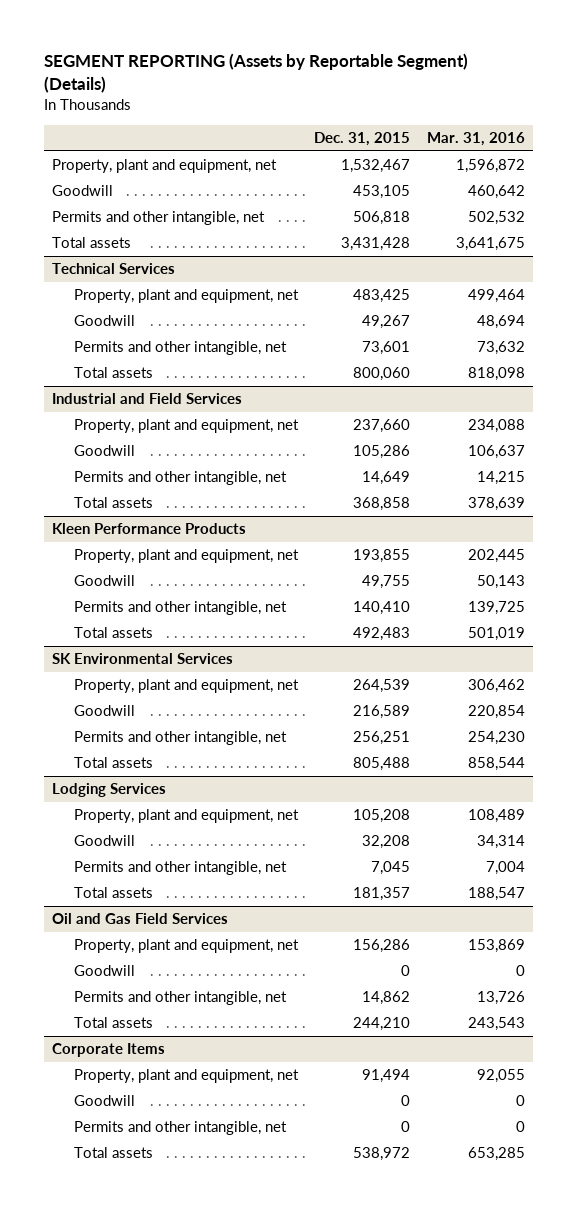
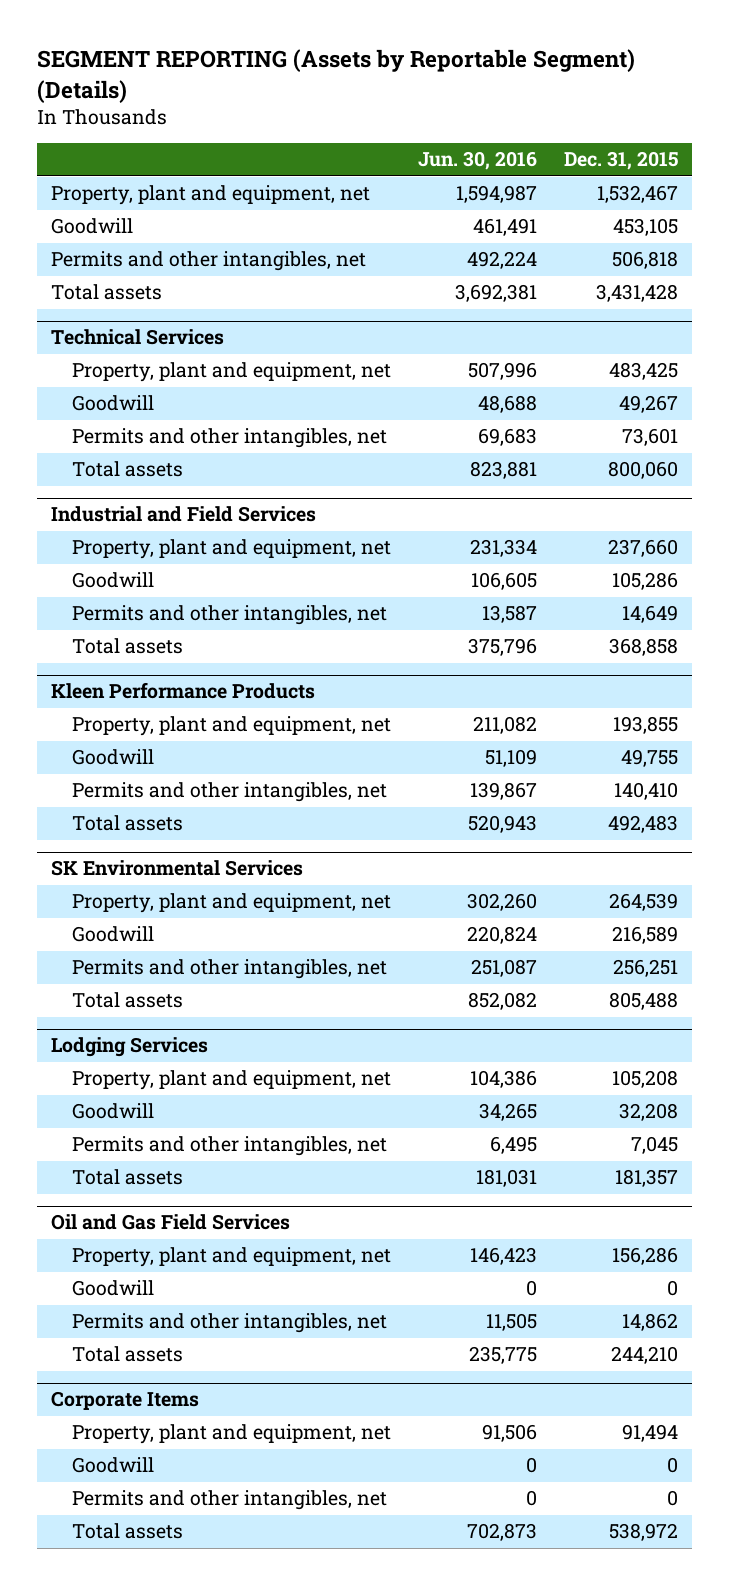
[426,132,525,147] Mar. 31, 2016 -> none
none -> [418,151,538,171] Jun. 30, 2016
[52,211,266,226] Permits and other intangible, net -> [50,251,366,272] Permits and other intangibles, net
[74,341,288,356] Permits and other intangible, net -> [72,428,388,449] Permits and other intangibles, net
[74,471,288,486] Permits and other intangible, net -> [72,605,388,626] Permits and other intangibles, net
[74,601,288,616] Permits and other intangible, net -> [72,782,388,803] Permits and other intangibles, net
[74,731,288,746] Permits and other intangible, net -> [72,959,388,980] Permits and other intangibles, net
[74,861,288,876] Permits and other intangible, net -> [72,1136,388,1157] Permits and other intangibles, net
[74,991,288,1006] Permits and other intangible, net -> [72,1313,388,1334] Permits and other intangibles, net
[74,1121,288,1136] Permits and other intangible, net -> [72,1490,388,1511] Permits and other intangibles, net

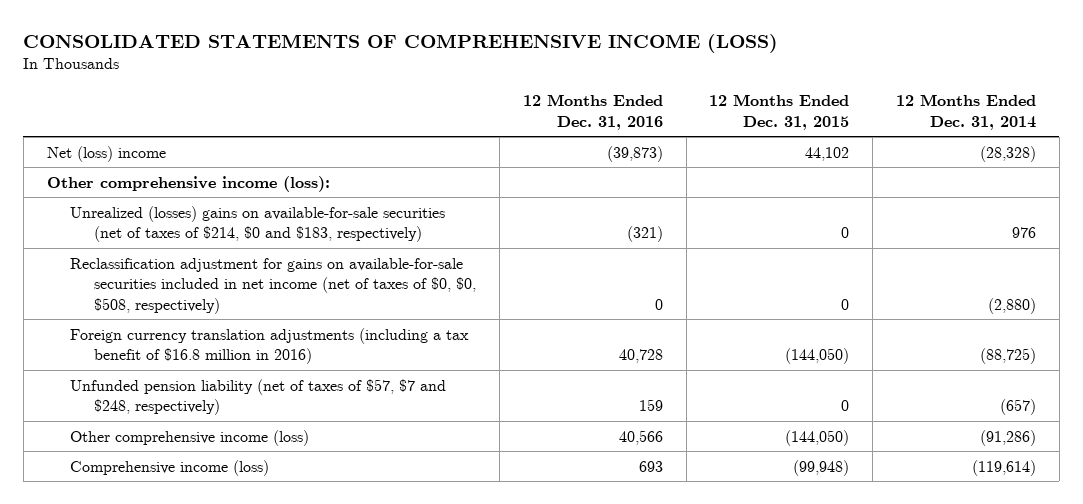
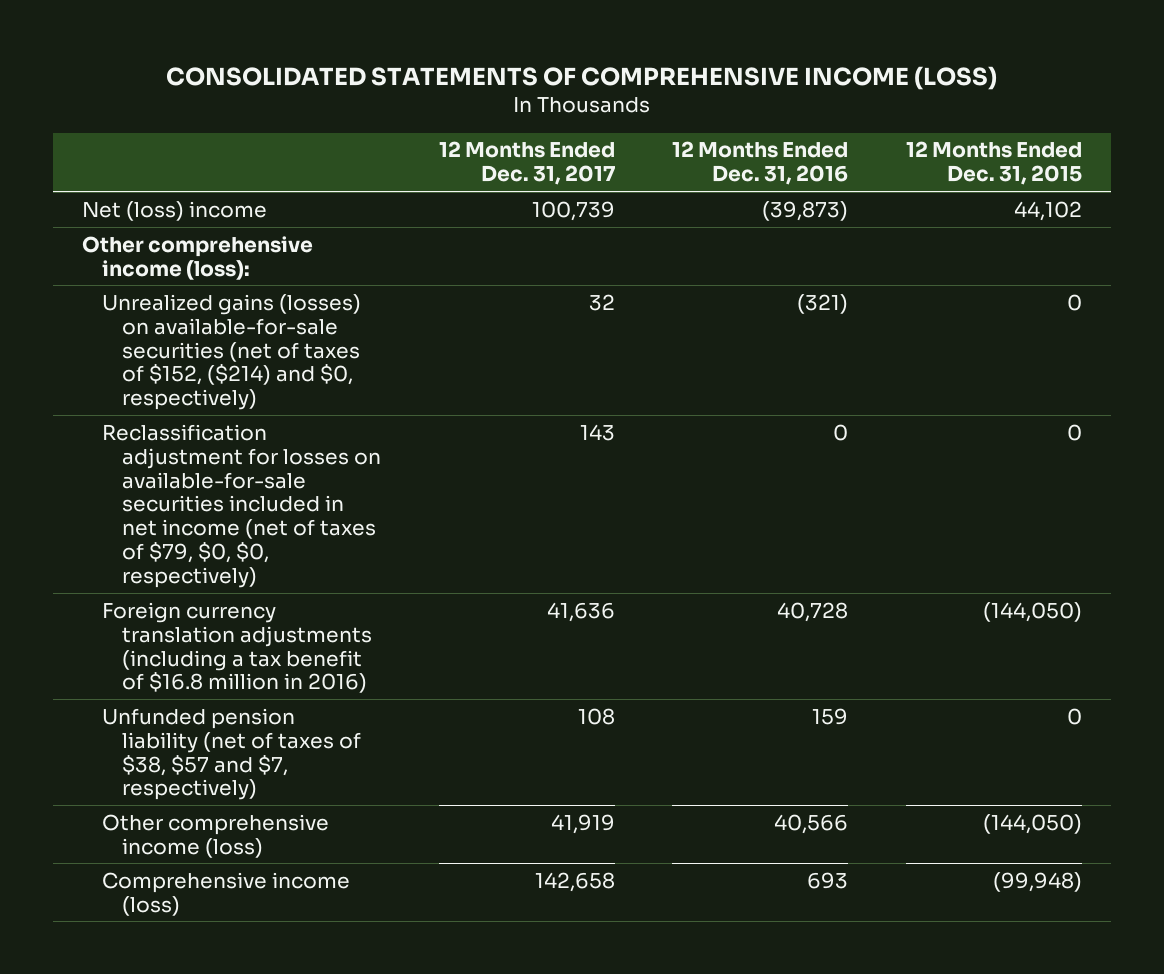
[896,94,1037,130] 12 Months Ended Dec. 31, 2014 -> none
none -> [438,141,615,186] 12 Months Ended Dec. 31, 2017
[70,205,446,243] Unrealized (losses) gains on available-for-sale securities (net of taxes of $214, $0 and $183, respectively) -> [101,293,361,411] Unrealized gains (losses) on available-for-sale securities (net of taxes of $152, ($214) and $0, respectively)
[70,257,477,314] Reclassification adjustment for gains on available-for-sale securities included in net income (net of taxes of $0, $0, $508, respectively) -> [101,423,381,589] Reclassification adjustment for losses on available-for-sale securities included in net income (net of taxes of $79, $0, $0, respectively)
[70,378,447,416] Unfunded pension liability (net of taxes of $57, $7 and $248, respectively) -> [101,707,361,801] Unfunded pension liability (net of taxes of $38, $57 and $7, respectively)

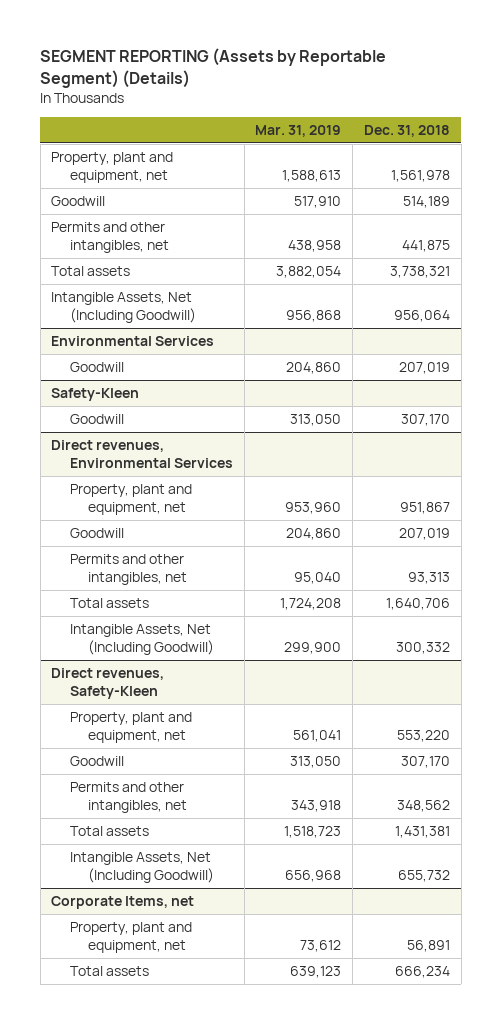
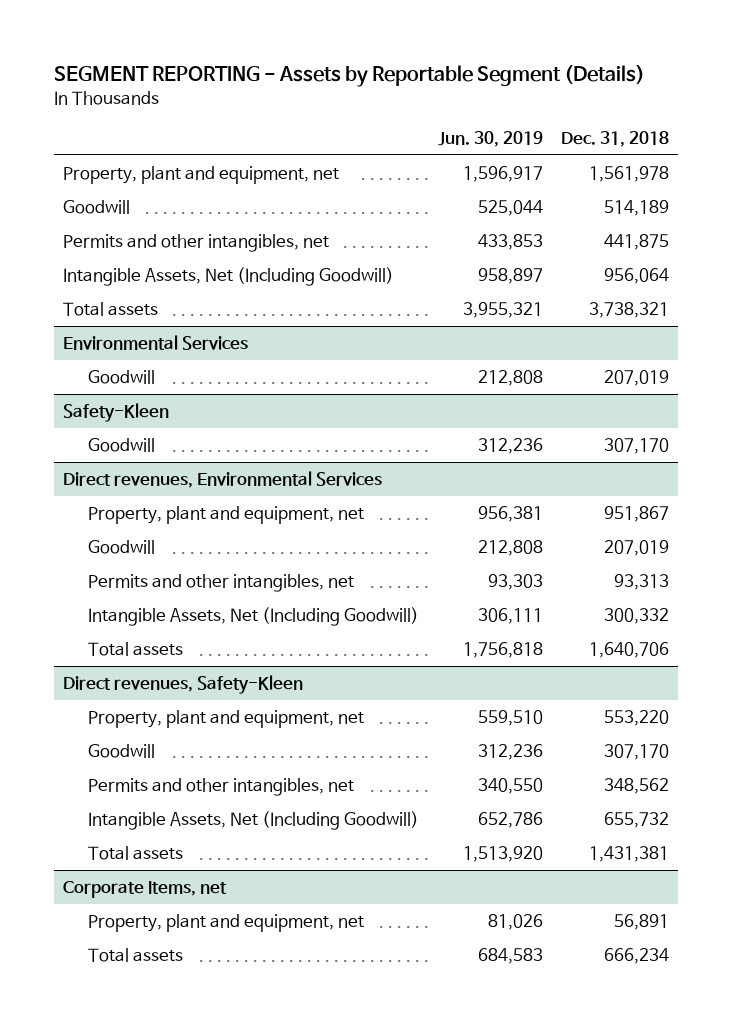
[40,48,387,88] SEGMENT REPORTING (Assets by Reportable Segment) (Details) -> [53,64,645,87] SEGMENT REPORTING - Assets by Reportable Segment (Details)
[255,125,342,138] Mar. 31, 2019 -> none
none -> [437,130,543,147] Jun. 30, 2019
[51,266,131,277] Total assets -> [63,301,159,316] Total assets
[69,598,149,609] Total assets -> [88,641,184,656] Total assets
[69,826,149,837] Total assets -> [88,845,184,860] Total assets

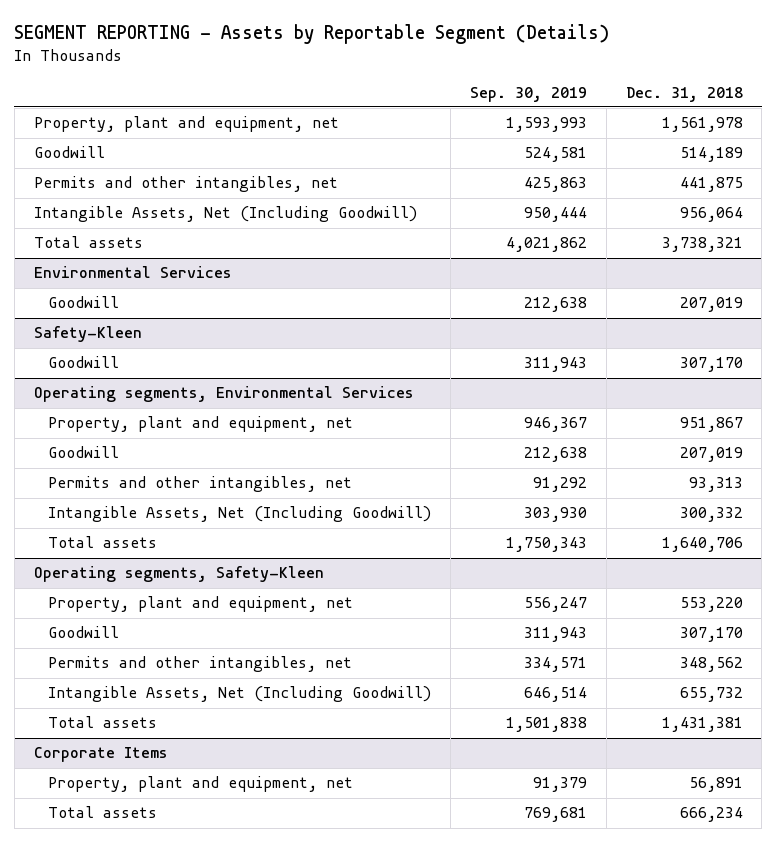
[437,130,543,147] Jun. 30, 2019 -> none
none -> [469,86,587,102] Sep. 30, 2019
[63,470,383,488] Direct revenues, Environmental Services -> none
none -> [33,386,414,403] Operating segments, Environmental Services
[63,674,304,694] Direct revenues, Safety-Kleen -> none
none -> [33,566,324,583] Operating segments, Safety-Kleen
[63,880,228,898] Corporate Items, net -> [33,747,168,763] Corporate Items

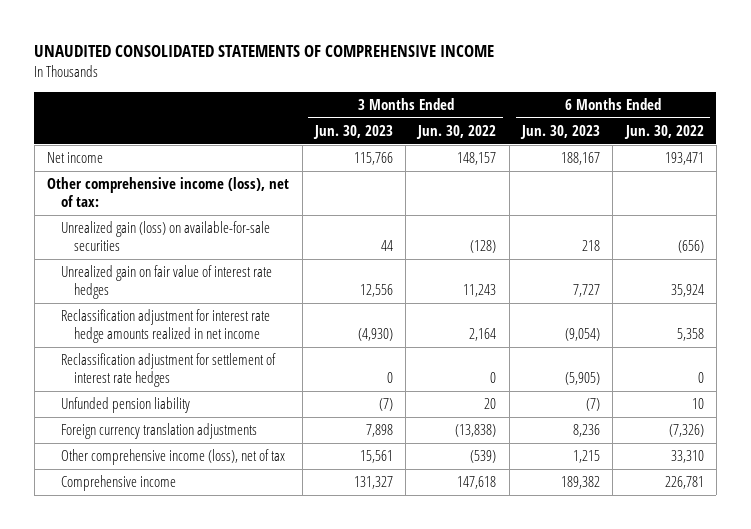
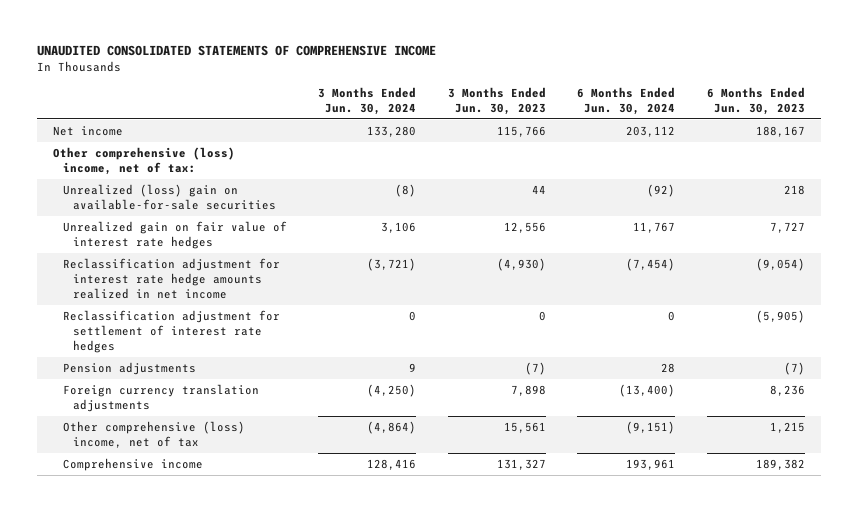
[416,125,497,140] Jun. 30, 2022 -> none
[623,125,704,140] Jun. 30, 2022 -> none
none -> [318,87,417,115] 3 Months Ended Jun. 30, 2024
none -> [577,87,676,115] 6 Months Ended Jun. 30, 2024
[47,177,290,208] Other comprehensive income (loss), net of tax: -> [52,146,235,175] Other comprehensive (loss) income, net of tax:
[60,221,270,252] Unrealized gain (loss) on available-for-sale securities -> [62,183,276,210] Unrealized (loss) gain on available-for-sale securities
[60,397,190,414] Unfunded pension liability -> [62,361,196,375] Pension adjustments
[60,449,285,466] Other comprehensive income (loss), net of tax -> [62,420,245,448] Other comprehensive (loss) income, net of tax

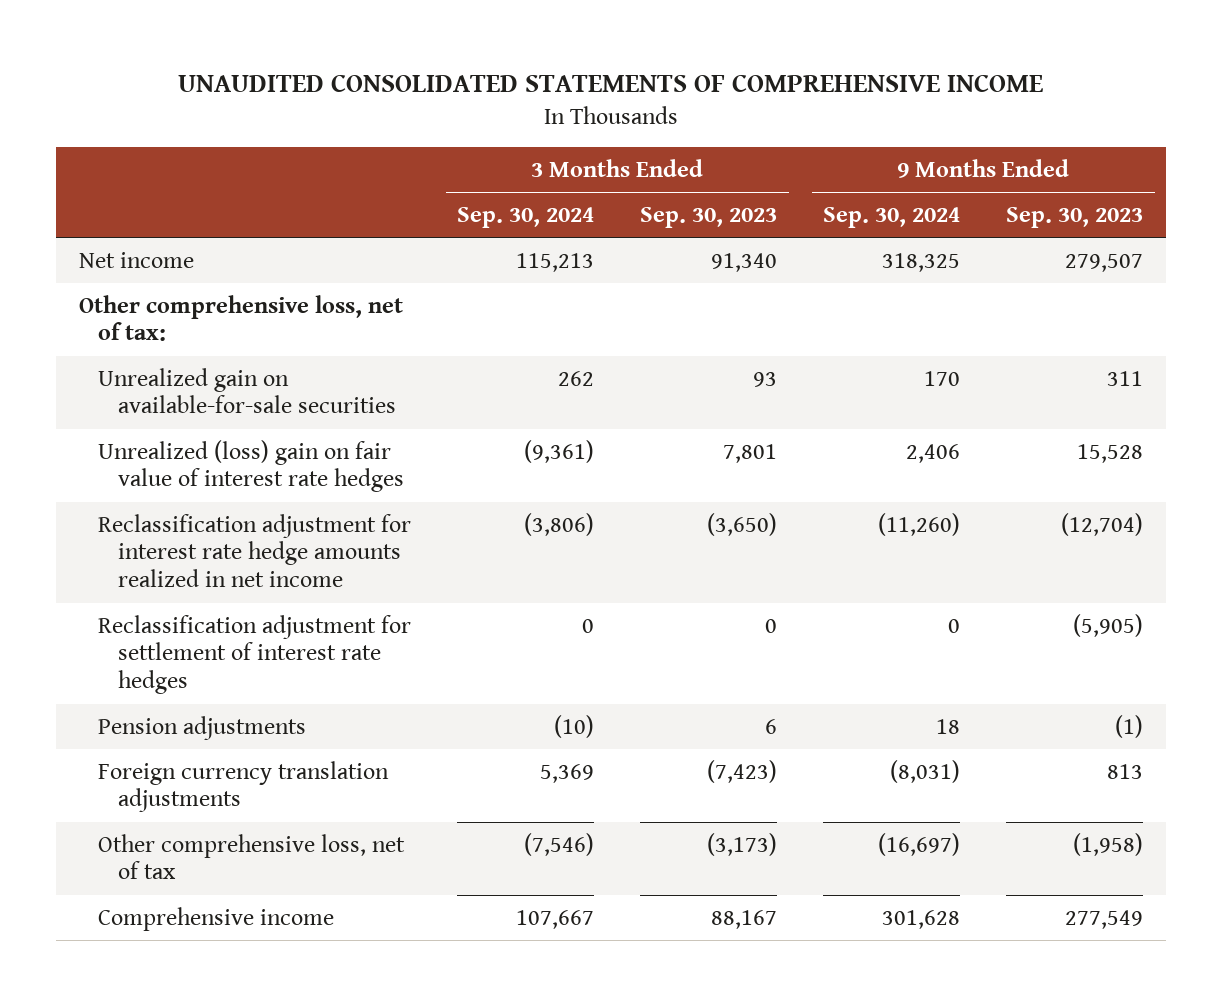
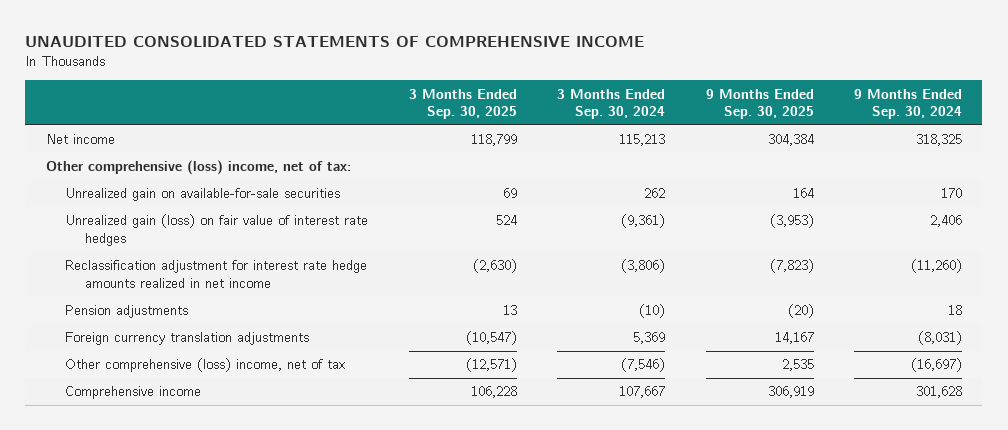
[640,206,778,228] Sep. 30, 2023 -> none
[1006,206,1144,228] Sep. 30, 2023 -> none
none -> [408,88,517,120] 3 Months Ended Sep. 30, 2025
none -> [705,88,814,120] 9 Months Ended Sep. 30, 2025
[78,294,403,342] Other comprehensive loss, net of tax: -> [45,160,351,176] Other comprehensive (loss) income, net of tax:
[98,439,404,493] Unrealized (loss) gain on fair value of interest rate hedges -> [65,214,369,246] Unrealized gain (loss) on fair value of interest rate hedges
[98,614,412,695] Reclassification adjustment for settlement of interest rate hedges -> none
[98,833,406,880] Other comprehensive loss, net of tax -> [65,358,346,373] Other comprehensive (loss) income, net of tax

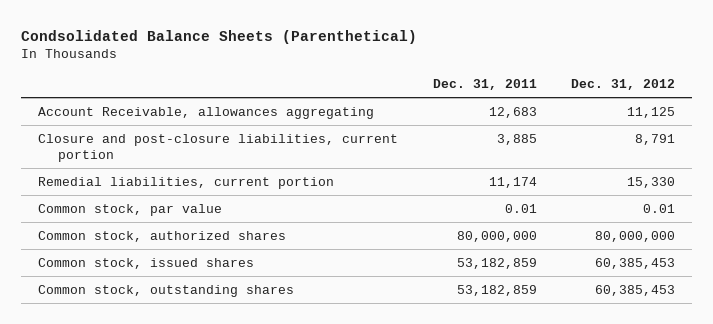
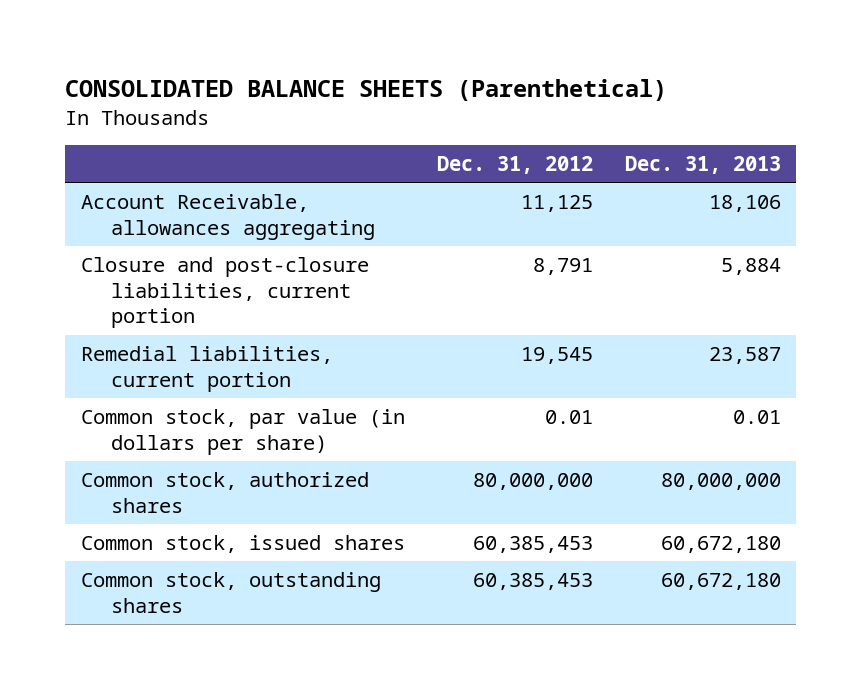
[20,29,417,44] Condsolidated Balance Sheets (Parenthetical) -> [65,79,668,102] CONSOLIDATED BALANCE SHEETS (Parenthetical)
[432,79,537,91] Dec. 31, 2011 -> none
none -> [624,156,781,175] Dec. 31, 2013
[627,176,676,188] 15,330 -> [520,347,593,365] 19,545
[37,203,222,216] Common stock, par value -> [81,409,406,455] Common stock, par value (in dollars per share)

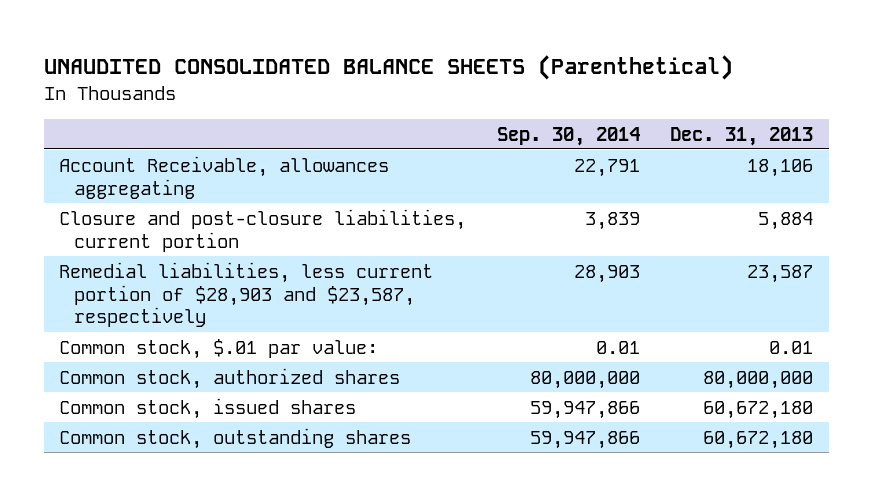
[65,79,668,102] CONSOLIDATED BALANCE SHEETS (Parenthetical) -> [44,54,734,80] UNAUDITED CONSOLIDATED BALANCE SHEETS (Parenthetical)
[436,156,593,175] Dec. 31, 2012 -> none
none -> [496,126,640,146] Sep. 30, 2014
[81,346,334,392] Remedial liabilities, current portion -> [59,261,434,328] Remedial liabilities, less current portion of $28,903 and $23,587, respectively
[81,409,406,455] Common stock, par value (in dollars per share) -> [59,338,379,359] Common stock, $.01 par value:

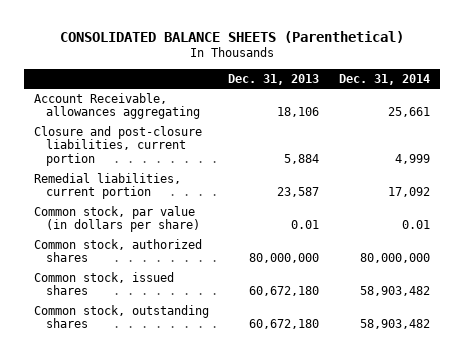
[44,54,734,80] UNAUDITED CONSOLIDATED BALANCE SHEETS (Parenthetical) -> [59,30,404,43] CONSOLIDATED BALANCE SHEETS (Parenthetical)
[496,126,640,146] Sep. 30, 2014 -> none
none -> [338,73,430,85] Dec. 31, 2014
[59,261,434,328] Remedial liabilities, less current portion of $28,903 and $23,587, respectively -> [33,172,181,200] Remedial liabilities, current portion
[59,338,379,359] Common stock, $.01 par value: -> [33,205,201,233] Common stock, par value (in dollars per share)

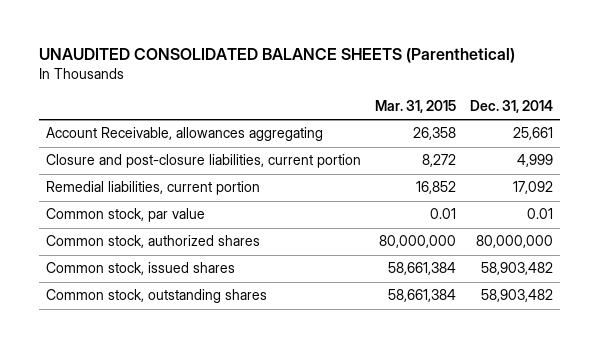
[59,30,404,43] CONSOLIDATED BALANCE SHEETS (Parenthetical) -> [38,47,515,63] UNAUDITED CONSOLIDATED BALANCE SHEETS (Parenthetical)
[228,73,320,85] Dec. 31, 2013 -> none
none -> [374,99,456,113] Mar. 31, 2015
[33,205,201,233] Common stock, par value (in dollars per share) -> [45,208,205,223] Common stock, par value

